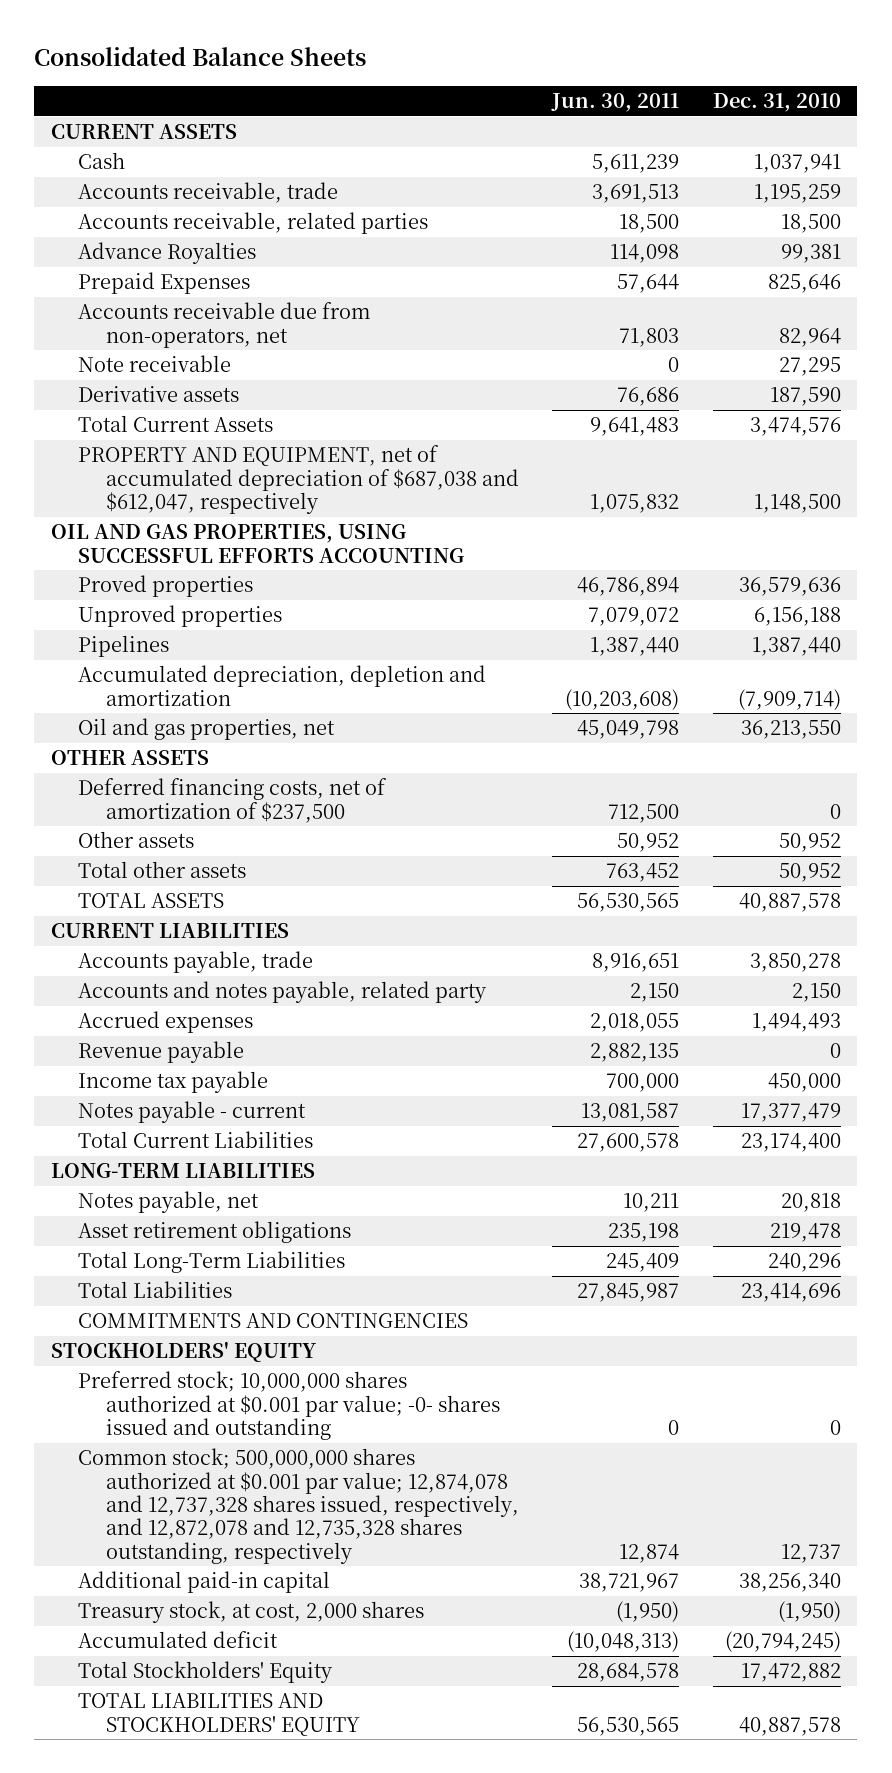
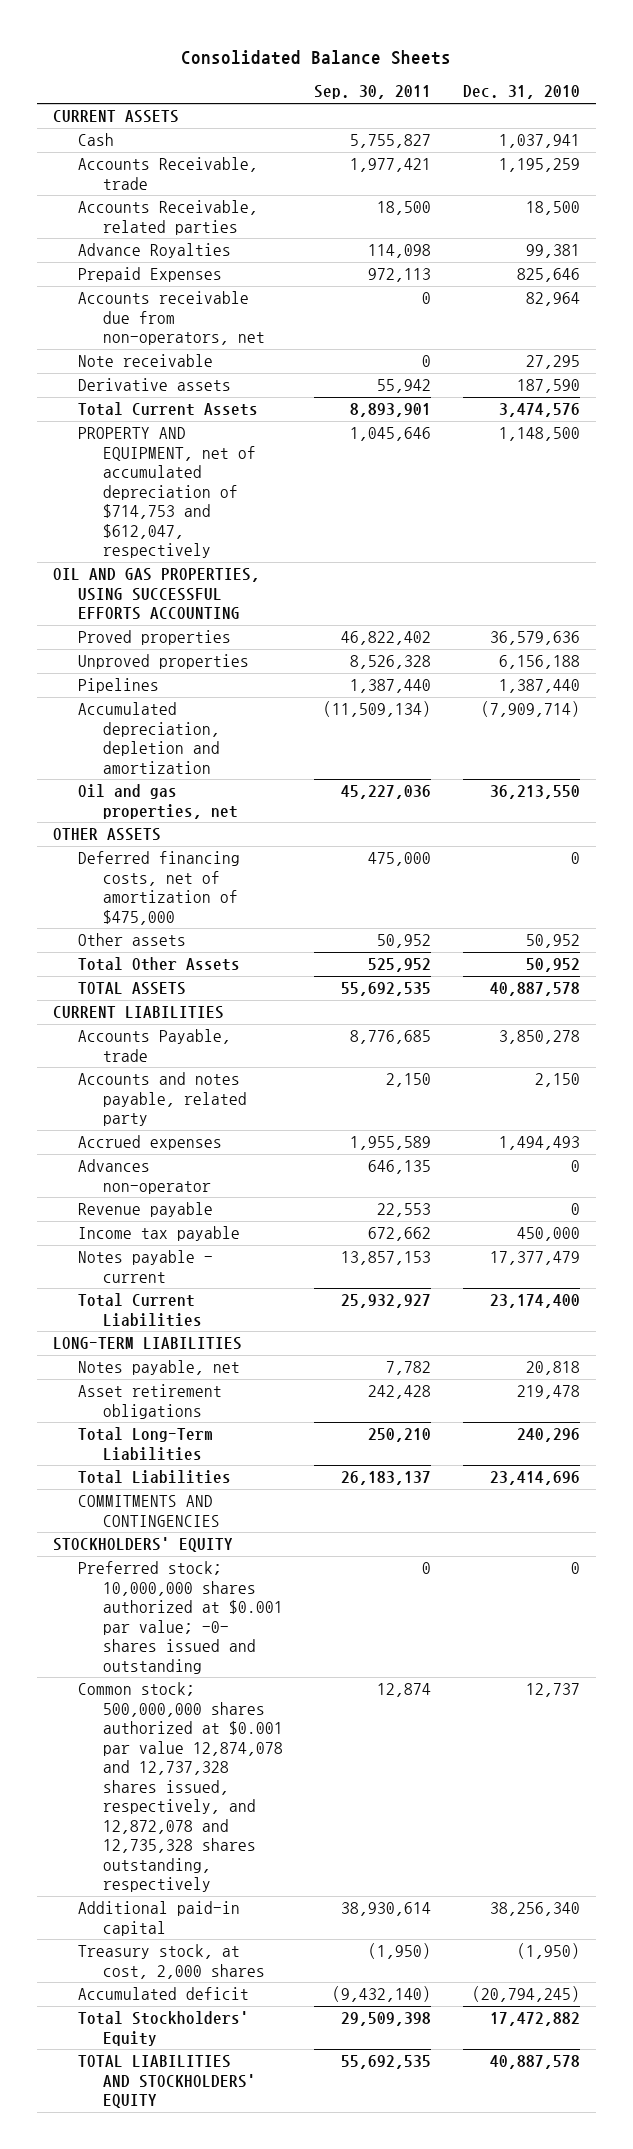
[551,92,680,112] Jun. 30, 2011 -> none
none -> [314,85,432,100] Sep. 30, 2011
[78,182,339,204] Accounts receivable, trade -> [77,157,258,190] Accounts Receivable, trade
[78,212,429,235] Accounts receivable, related parties -> [77,200,258,235] Accounts Receivable, related parties
[78,445,519,515] PROPERTY AND EQUIPMENT, net of accumulated depreciation of $687,038 and $612,047, respectively -> [77,427,256,559] PROPERTY AND EQUIPMENT, net of accumulated depreciation of $714,753 and $612,047, respectively
[78,778,388,823] Deferred financing costs, net of amortization of $237,500 -> [77,851,240,925] Deferred financing costs, net of amortization of $475,000
[78,861,247,879] Total other assets -> [77,957,240,972] Total Other Assets
[78,951,314,974] Accounts payable, trade -> [77,1029,231,1062] Accounts Payable, trade
none -> [77,1159,211,1194] Advances non-operator
[78,1448,519,1564] Common stock; 500,000,000 shares authorized at $0.001 par value; 12,874,078 and 12,737,328 shares issued, respectively, and 12,872,078 and 12,735,328 shares outstanding, respectively -> [77,1682,283,1893] Common stock; 500,000,000 shares authorized at $0.001 par value 12,874,078 and 12,737,328 shares issued, respectively, and 12,872,078 and 12,735,328 shares outstanding, respectively

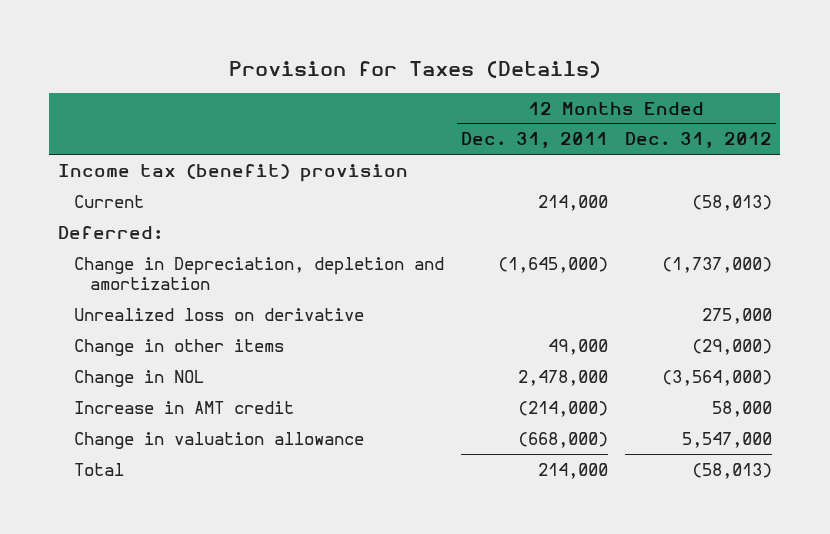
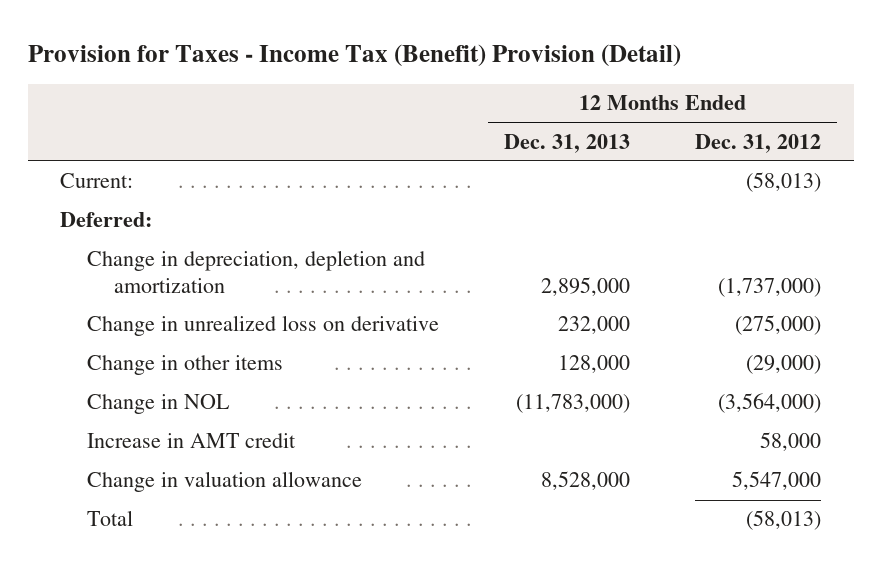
[228,60,601,78] Provision for Taxes (Details) -> [27,43,681,67] Provision for Taxes - Income Tax (Benefit) Provision (Detail)
[460,132,608,149] Dec. 31, 2011 -> none
none -> [504,133,631,153] Dec. 31, 2013
[57,163,408,182] Income tax (benefit) provision -> none
[73,194,144,208] Current -> [60,173,134,189] Current:
[73,256,444,291] Change in Depreciation, depletion and amortization -> [87,250,426,293] Change in depreciation, depletion and amortization
[73,307,364,321] Unrealized loss on derivative -> [87,315,440,337] Change in unrealized loss on derivative
[701,307,772,324] 275,000 -> [735,315,822,336] (275,000)

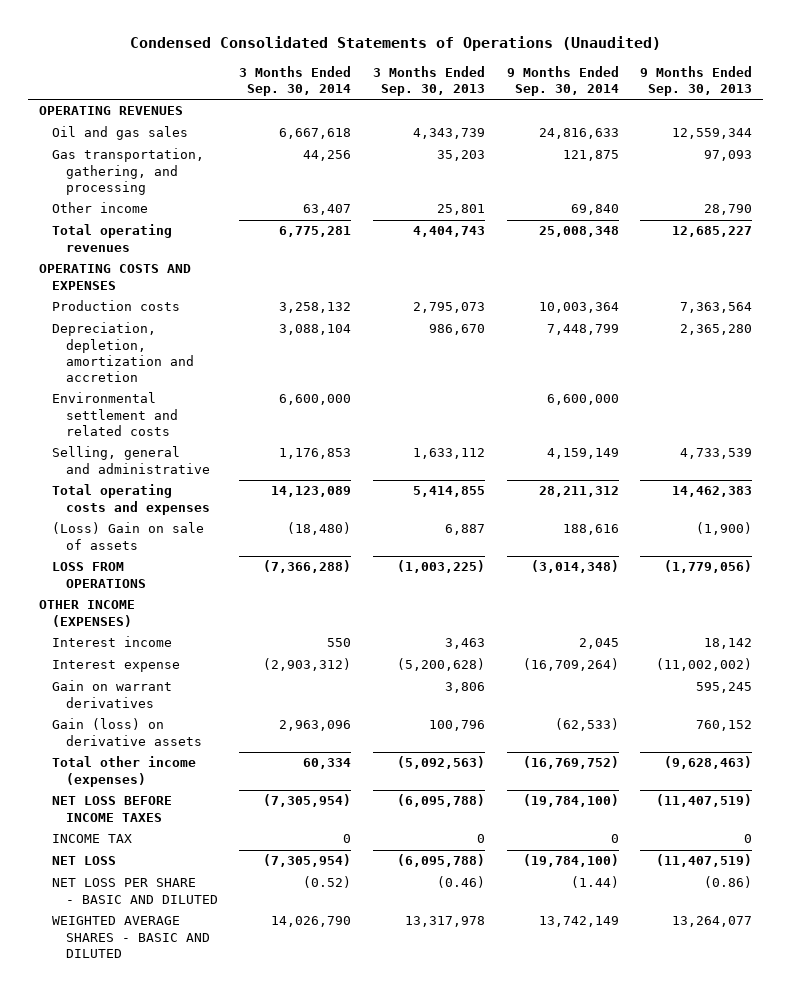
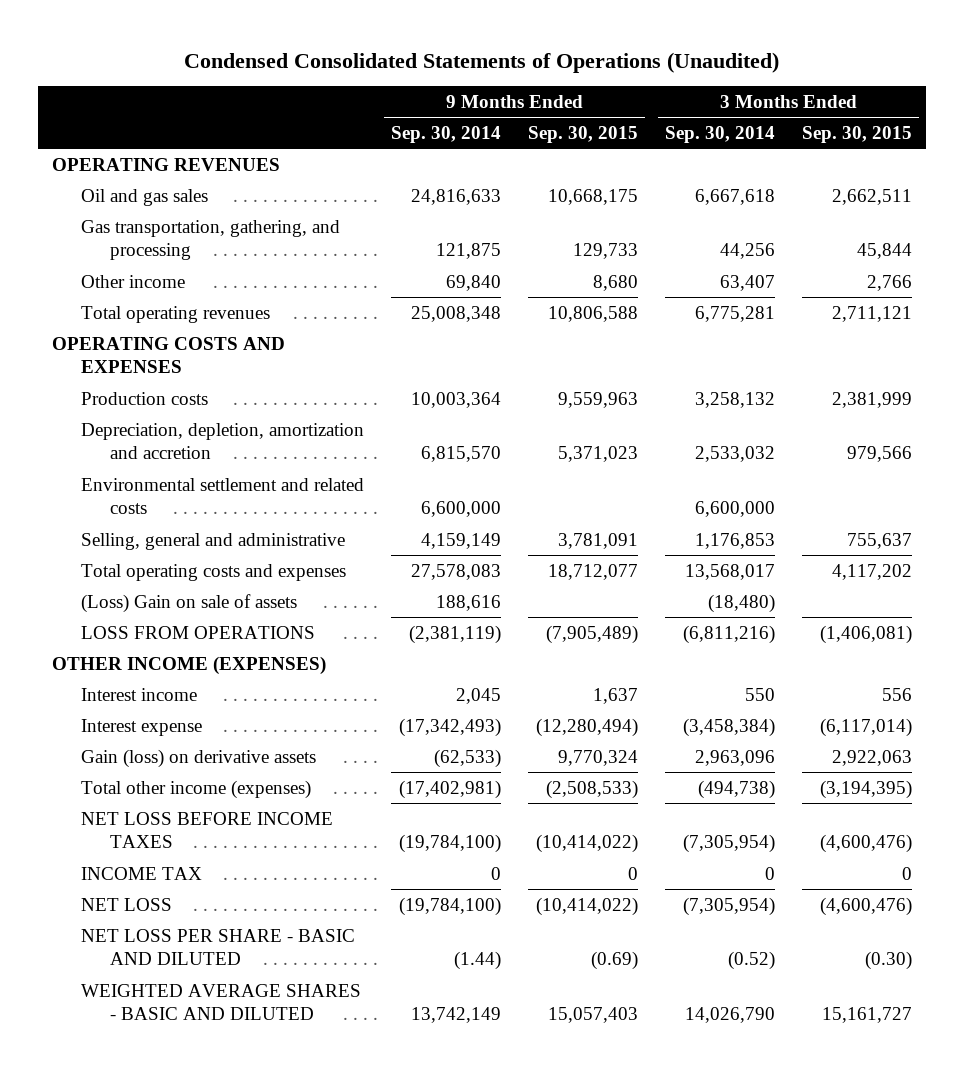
[372,65,485,96] 3 Months Ended Sep. 30, 2013 -> none
[640,65,753,96] 9 Months Ended Sep. 30, 2013 -> none
none -> [528,126,639,144] Sep. 30, 2015
none -> [802,126,913,144] Sep. 30, 2015
[279,324,352,336] 3,088,104 -> [695,446,776,463] 2,533,032
[546,324,619,336] 7,448,799 -> [421,446,502,463] 6,815,570
[271,486,352,498] 14,123,089 -> [685,563,776,580] 13,568,017
[538,486,619,498] 28,211,312 -> [411,563,502,580] 27,578,083
[263,560,352,574] (7,366,288) -> [683,624,776,644] (6,811,216)
[530,560,619,574] (3,014,348) -> [409,624,502,644] (2,381,119)
[52,680,173,708] Gain on warrant derivatives -> none
[263,658,352,672] (2,903,312) -> [683,717,776,737] (3,458,384)
[522,658,619,672] (16,709,264) -> [399,717,502,737] (17,342,493)
[303,758,352,770] 60,334 -> [698,779,776,799] (494,738)
[522,756,619,770] (16,769,752) -> [399,779,502,799] (17,402,981)

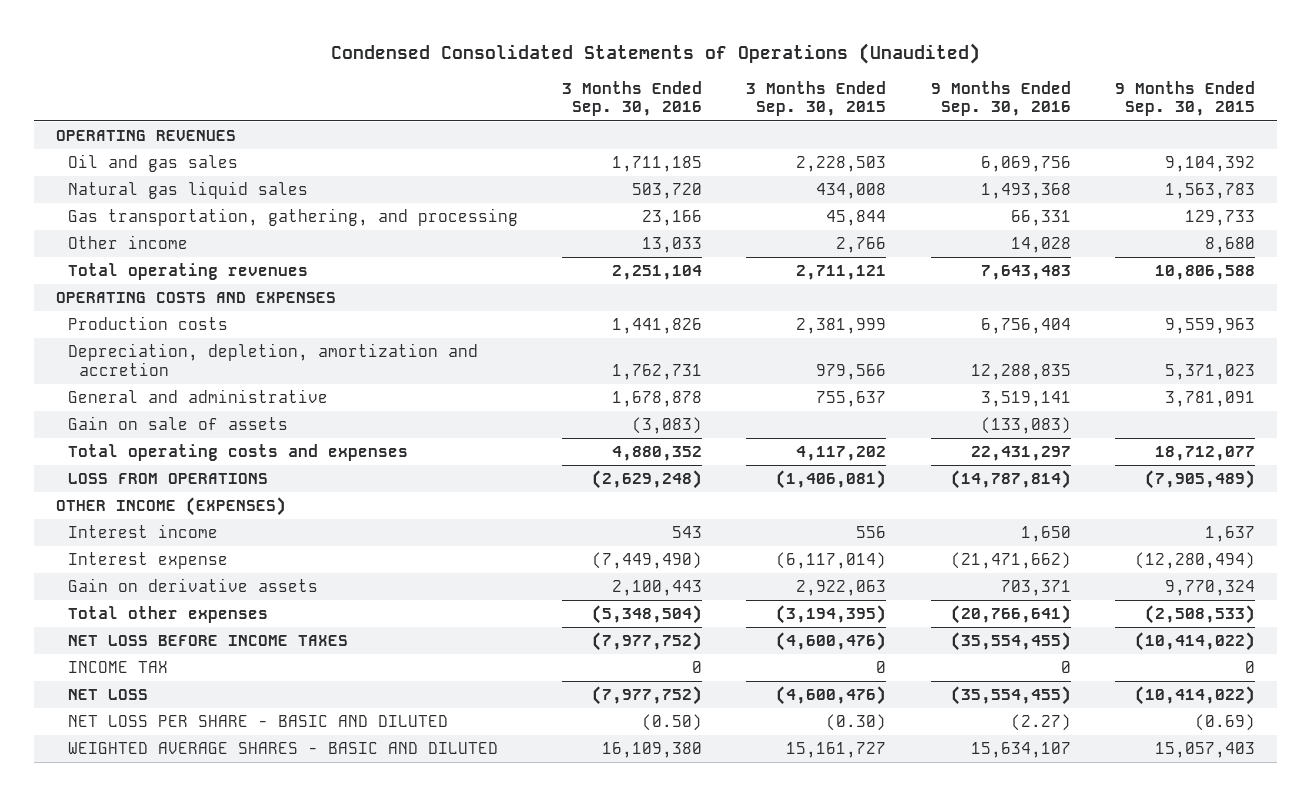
[391,126,502,144] Sep. 30, 2014 -> none
[665,126,776,144] Sep. 30, 2014 -> none
none -> [561,80,702,117] 3 Months Ended Sep. 30, 2016
none -> [930,80,1071,117] 9 Months Ended Sep. 30, 2016
[548,188,639,205] 10,668,175 -> [1165,156,1256,173] 9,104,392
[832,188,913,205] 2,662,511 -> [796,156,887,173] 2,228,503
none -> [67,181,308,200] Natural gas liquid sales
[81,477,365,515] Environmental settlement and related costs -> none
[81,532,346,550] Selling, general and administrative -> [67,389,328,404] General and administrative
none -> [67,416,288,431] Gain on sale of assets
[81,593,298,613] (Loss) Gain on sale of assets -> none
[81,748,317,768] Gain (loss) on derivative assets -> [67,578,318,593] Gain on derivative assets
[81,779,312,799] Total other income (expenses) -> [67,606,268,624] Total other expenses

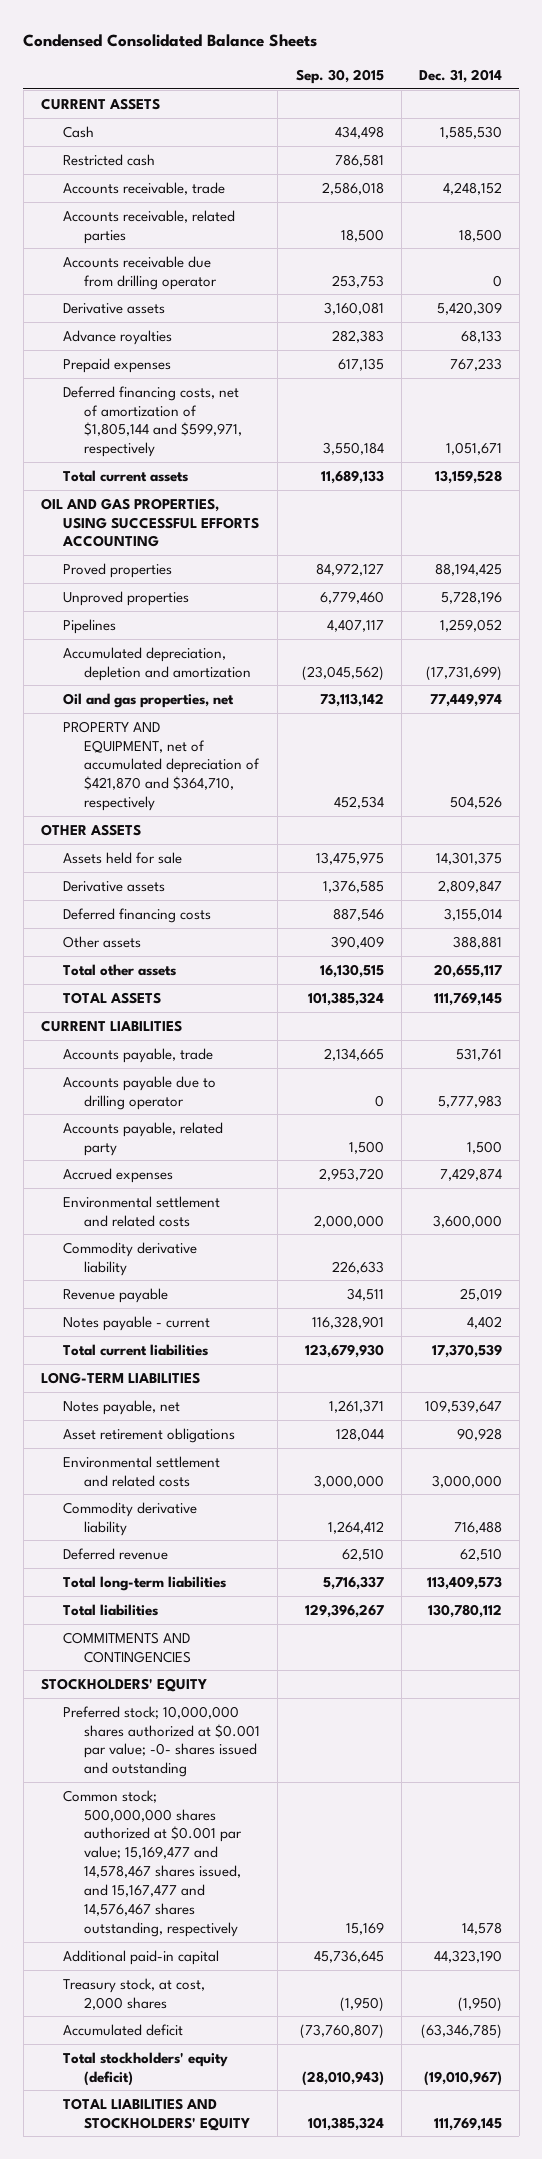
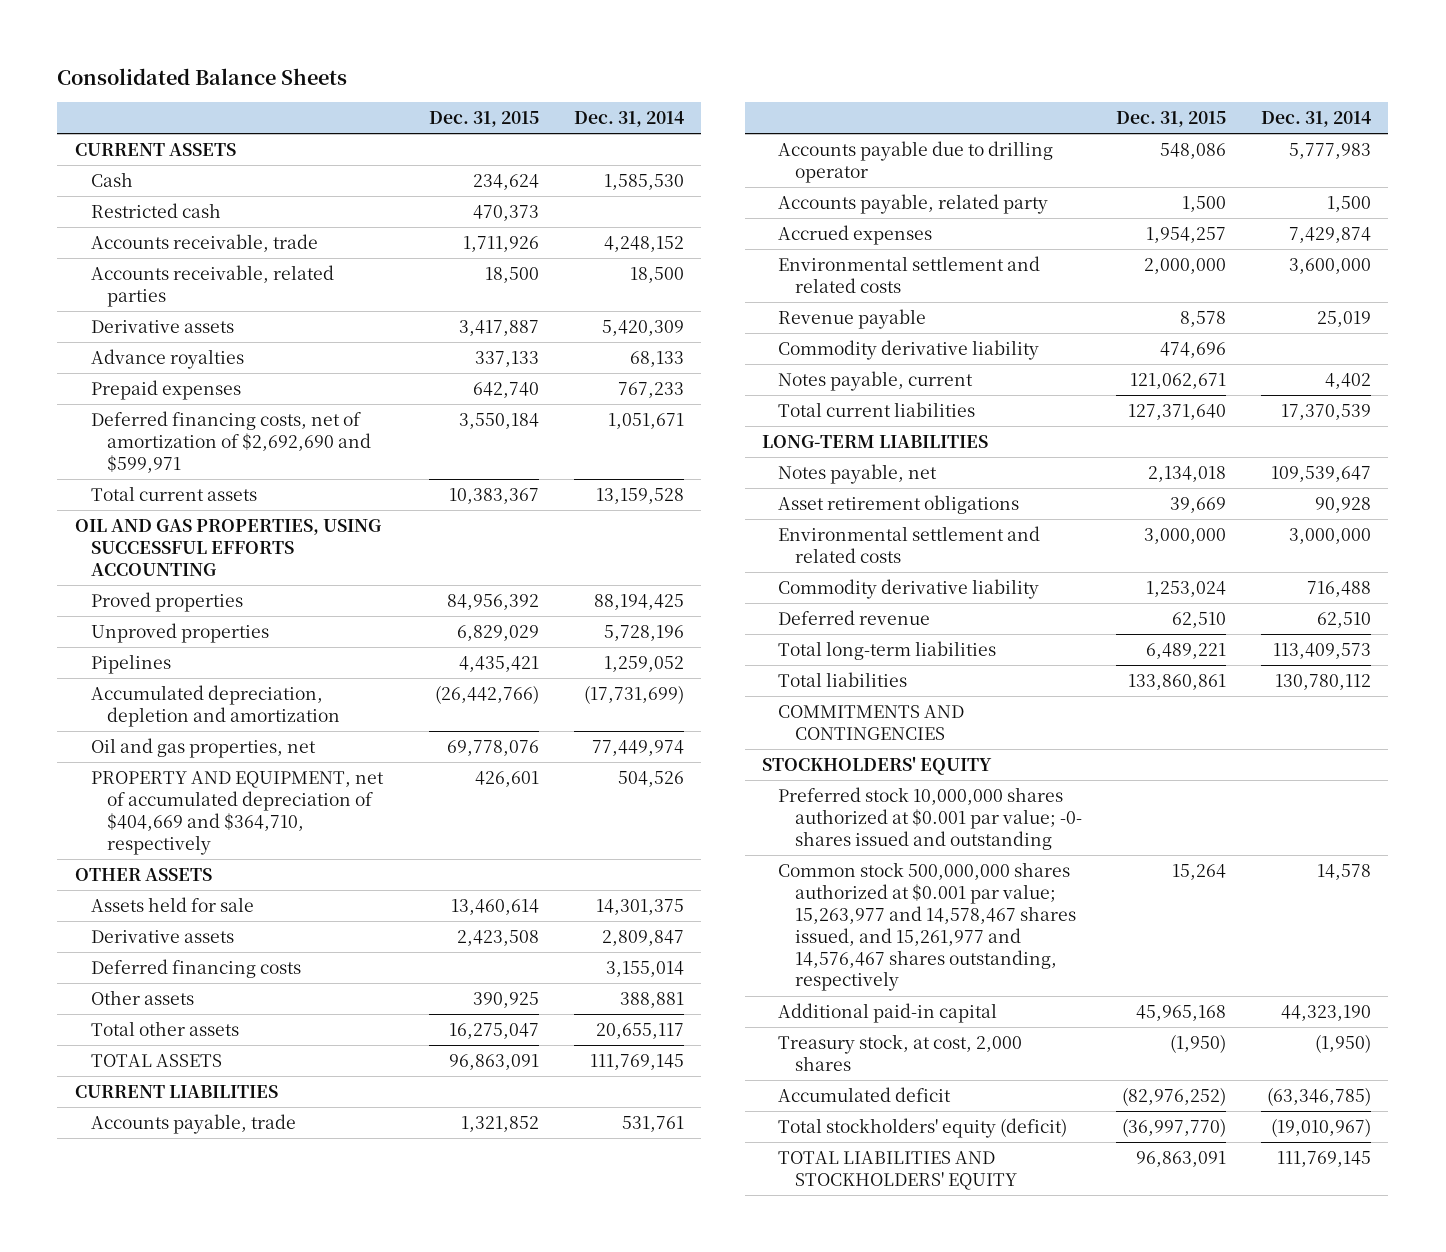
[23,34,318,48] Condensed Consolidated Balance Sheets -> [57,67,348,85] Consolidated Balance Sheets
[295,68,384,84] Sep. 30, 2015 -> none
none -> [429,111,540,128] Dec. 31, 2015
[62,255,218,290] Accounts receivable due from drilling operator -> none
[62,385,243,458] Deferred financing costs, net of amortization of $1,805,144 and $599,971, respectively -> [91,410,372,473] Deferred financing costs, net of amortization of $2,692,690 and $599,971
[62,720,261,812] PROPERTY AND EQUIPMENT, net of accumulated depreciation of $421,870 and $364,710, respectively -> [91,770,385,855] PROPERTY AND EQUIPMENT, net of accumulated depreciation of $404,669 and $364,710, respectively
[62,1241,197,1276] Commodity derivative liability -> [778,339,1040,360] Commodity derivative liability
[62,1315,210,1331] Notes payable - current -> [778,370,974,391] Notes payable, current
[62,1705,261,1778] Preferred stock; 10,000,000 shares authorized at $0.001 par value; -0- shares issued and outstanding -> [778,786,1082,850] Preferred stock 10,000,000 shares authorized at $0.001 par value; -0- shares issued and outstanding
[62,1789,243,1937] Common stock; 500,000,000 shares authorized at $0.001 par value; 15,169,477 and 14,578,467 shares issued, and 15,167,477 and 14,576,467 shares outstanding, respectively -> [778,861,1076,992] Common stock 500,000,000 shares authorized at $0.001 par value; 15,263,977 and 14,578,467 shares issued, and 15,261,977 and 14,576,467 shares outstanding, respectively

